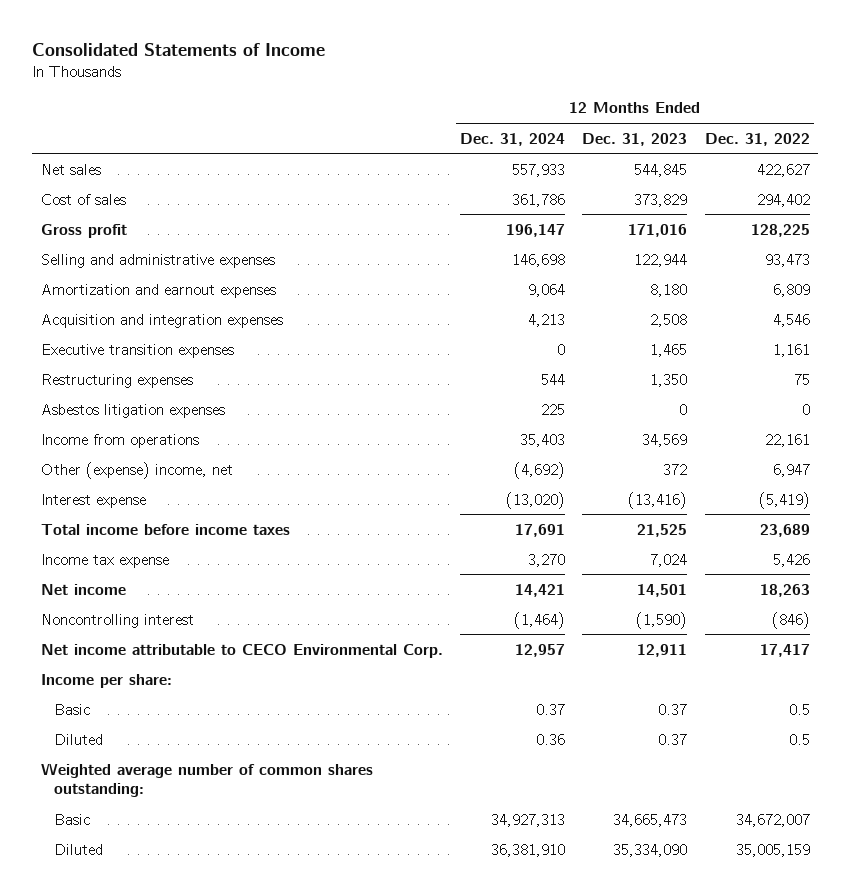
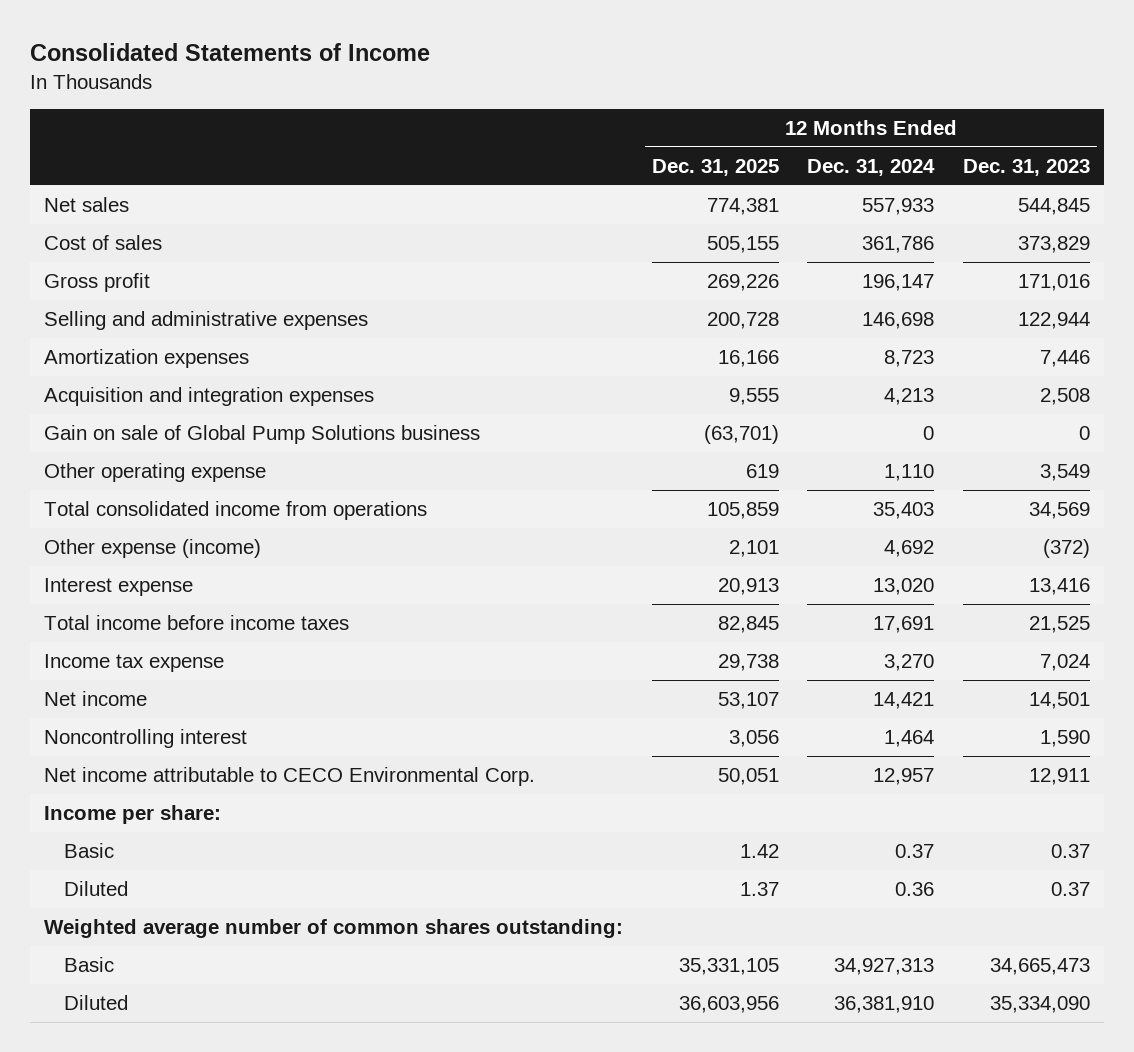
[704,132,810,146] Dec. 31, 2022 -> none
none -> [651,158,779,176] Dec. 31, 2025
[40,283,276,298] Amortization and earnout expenses -> [44,348,250,368] Amortization expenses
[527,283,565,297] 9,064 -> [884,349,935,367] 8,723
[650,283,688,297] 8,180 -> [1040,349,1091,367] 7,446
[40,343,234,358] Executive transition expenses -> none
[40,373,193,388] Restructuring expenses -> none
[40,403,225,418] Asbestos litigation expenses -> none
none -> [44,424,481,444] Gain on sale of Global Pump Solutions business
none -> [44,462,267,482] Other operating expense
[40,433,199,448] Income from operations -> [44,500,428,520] Total consolidated income from operations
[40,461,233,479] Other (expense) income, net -> [44,538,262,558] Other expense (income)
[513,461,565,479] (4,692) -> [884,539,935,557] 4,692
[663,463,688,475] 372 -> [1043,538,1091,558] (372)
[505,491,565,509] (13,020) -> [873,577,935,595] 13,020
[628,491,688,509] (13,416) -> [1029,577,1091,595] 13,416
[513,611,565,629] (1,464) -> [884,729,935,747] 1,464
[636,611,688,629] (1,590) -> [1040,729,1091,747] 1,590

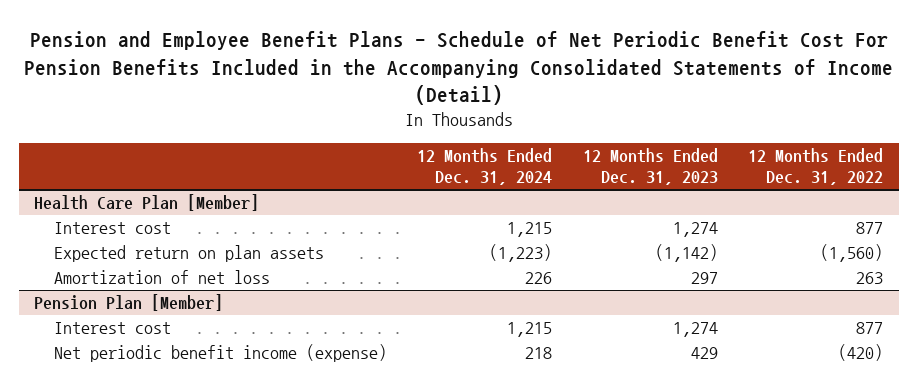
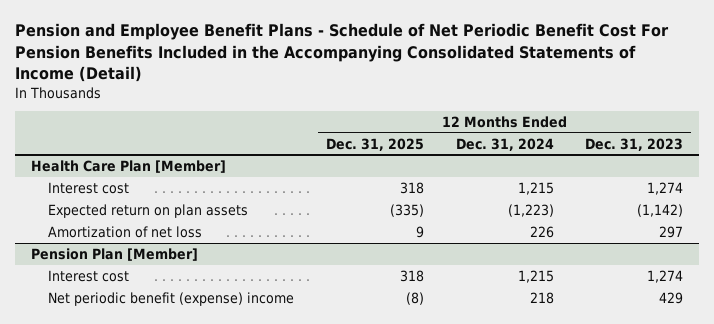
[748,148,884,186] 12 Months Ended Dec. 31, 2022 -> none
none -> [325,137,424,151] Dec. 31, 2025
[53,344,387,363] Net periodic benefit income (expense) -> [48,291,295,306] Net periodic benefit (expense) income

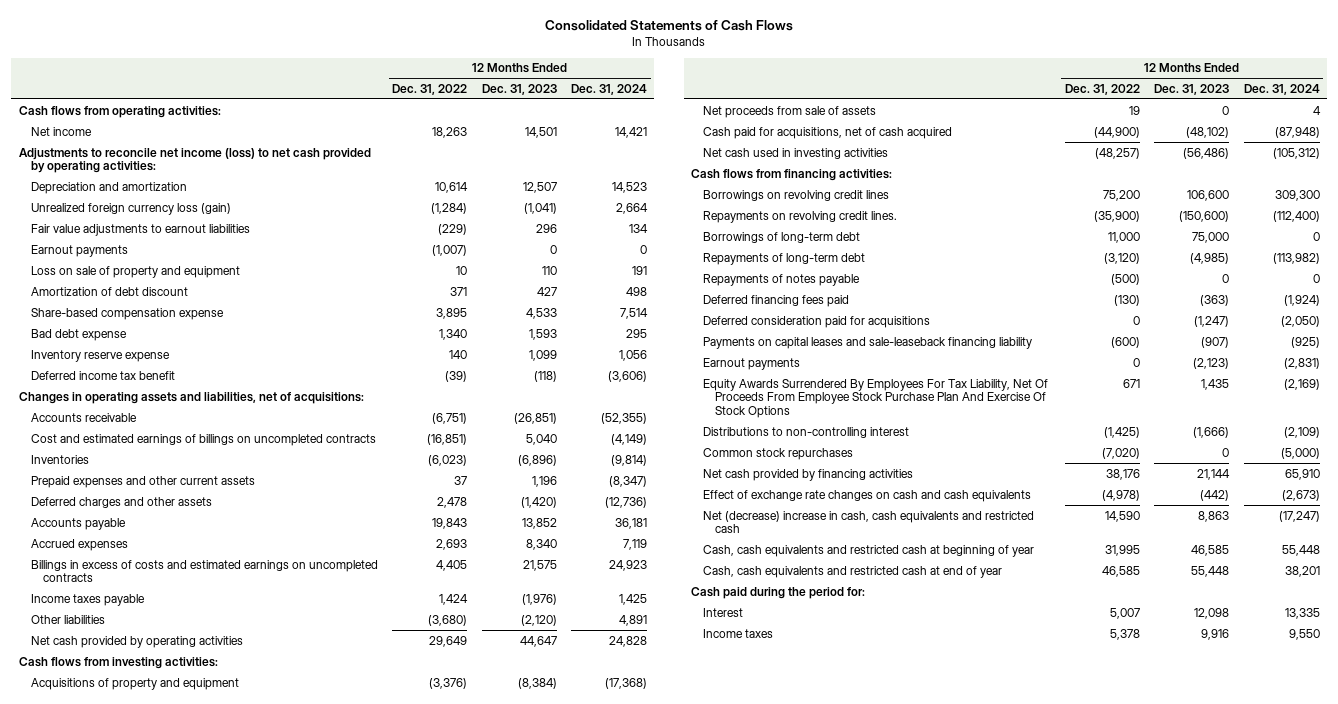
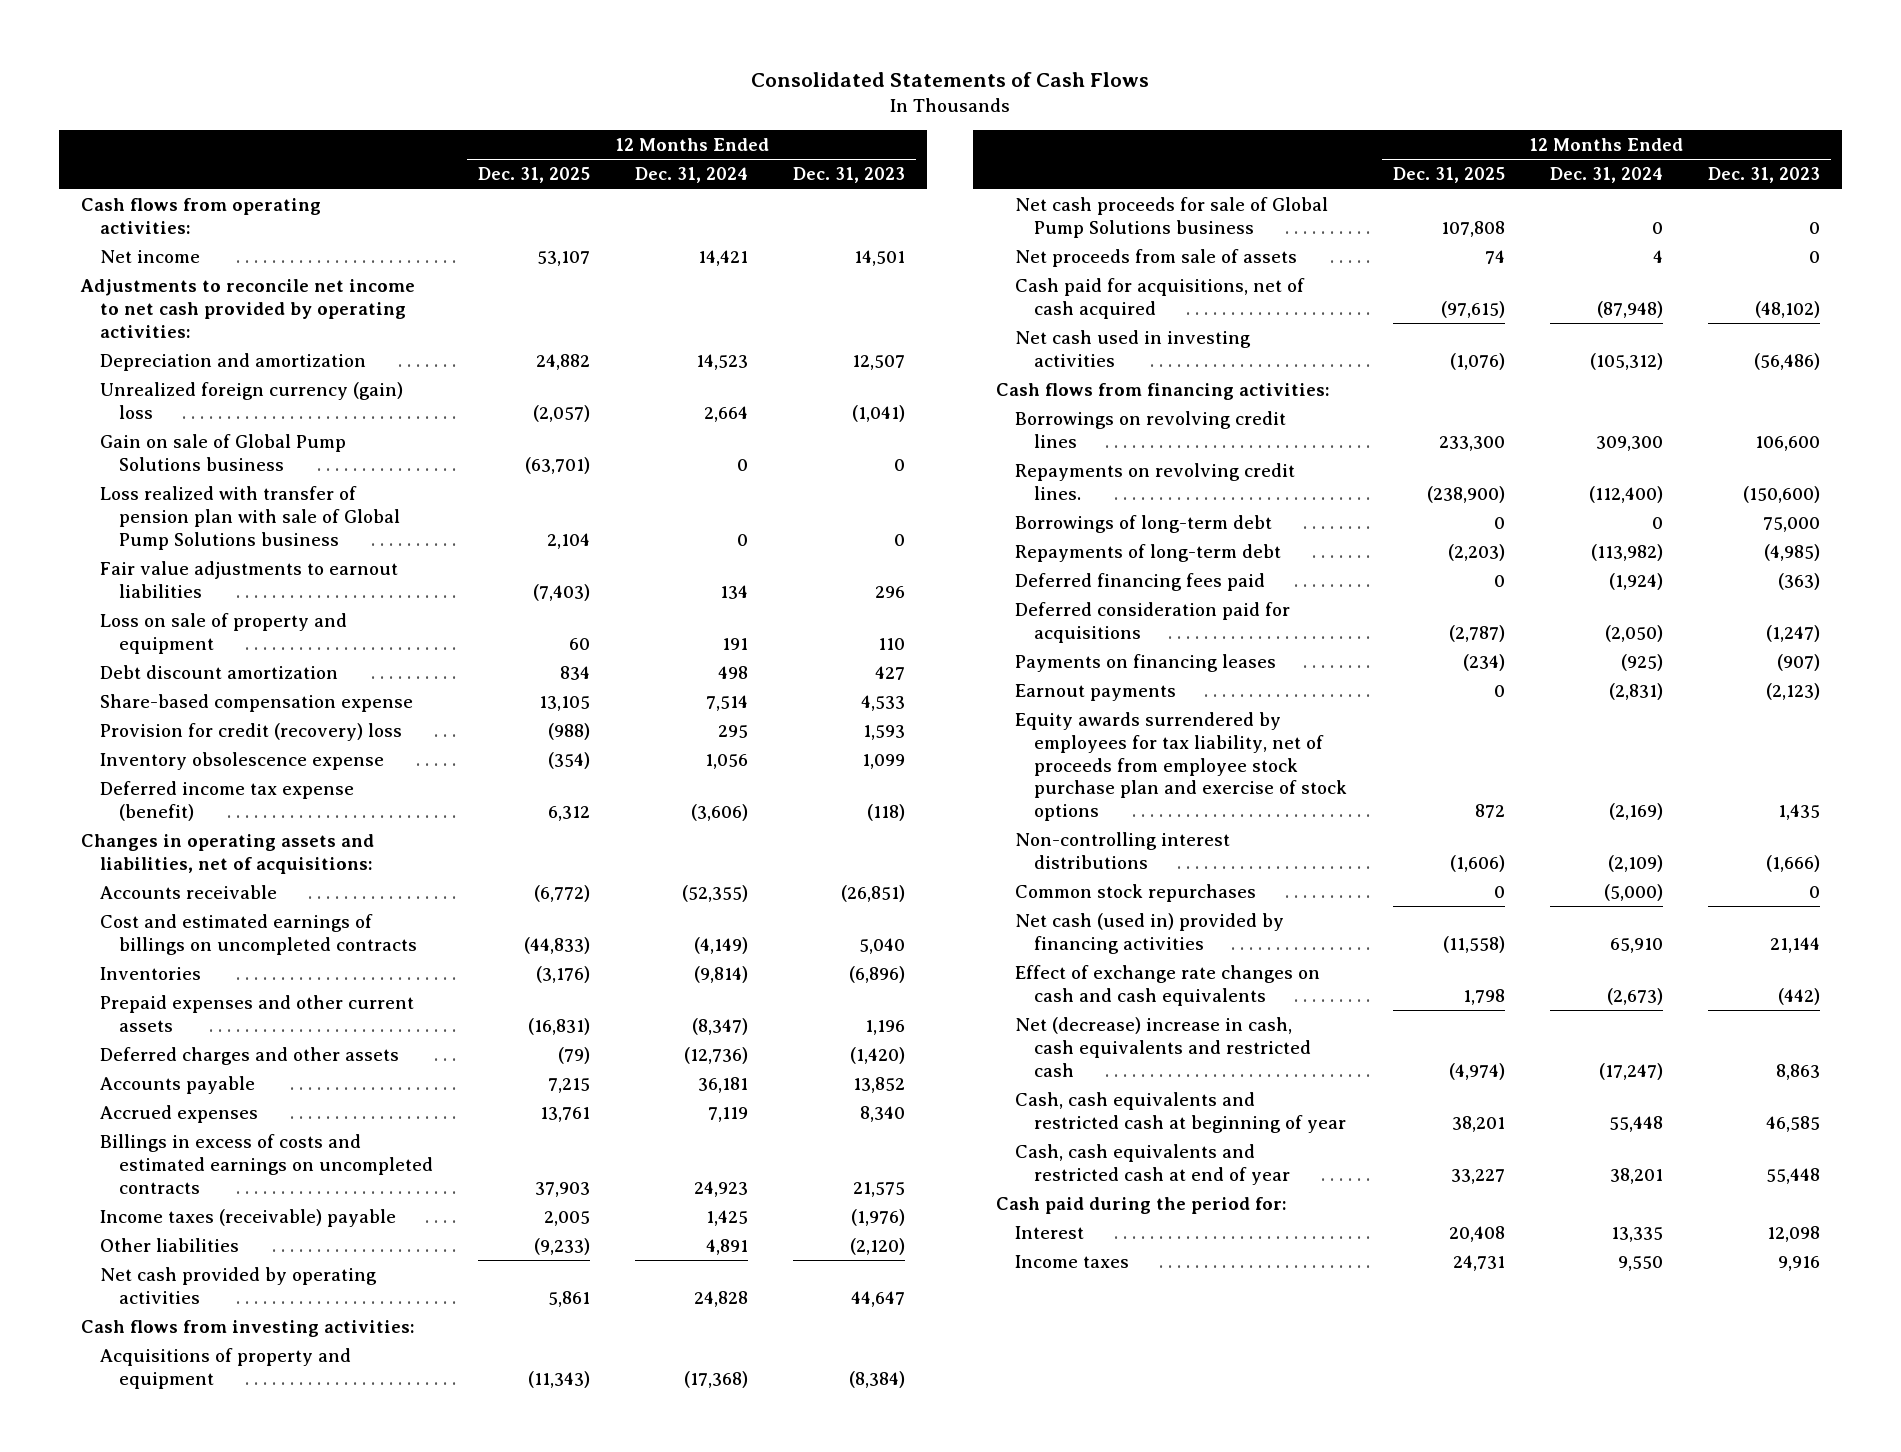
[392,83,468,95] Dec. 31, 2022 -> none
none -> [478,167,591,184] Dec. 31, 2025
[18,147,371,174] Adjustments to reconcile net income (loss) to net cash provided by operating activities: -> [80,278,416,338] Adjustments to reconcile net income to net cash provided by operating activities:
[30,202,231,215] Unrealized foreign currency loss (gain) -> [100,381,404,419] Unrealized foreign currency (gain) loss
none -> [100,433,347,471] Gain on sale of Global Pump Solutions business
none -> [100,485,401,550] Loss realized with transfer of pension plan with sale of Global Pump Solutions business
[30,244,128,257] Earnout payments -> none
[30,286,188,296] Amortization of debt discount -> [100,664,339,679] Debt discount amortization
[30,328,127,341] Bad debt expense -> [100,722,403,741] Provision for credit (recovery) loss
[30,349,170,362] Inventory reserve expense -> [100,751,385,770] Inventory obsolescence expense
[30,370,175,380] Deferred income tax benefit -> [100,780,355,821] Deferred income tax expense (benefit)
[30,593,145,606] Income taxes payable -> [100,1208,397,1227] Income taxes (receivable) payable
none -> [1014,196,1328,238] Net cash proceeds for sale of Global Pump Solutions business
[703,273,861,286] Repayments of notes payable -> none
[703,336,1033,349] Payments on capital leases and sale-leaseback financing liability -> [1014,653,1276,672] Payments on financing leases
[703,378,1049,419] Equity Awards Surrendered By Employees For Tax Liability, Net Of Proceeds From Employee Stock Purchase Plan And Exercise Of Stock Options -> [1014,711,1347,822] Equity awards surrendered by employees for tax liability, net of proceeds from employee stock purchase plan and exercise of stock options
[703,426,910,438] Distributions to non-controlling interest -> [1014,831,1230,869] Non-controlling interest distributions
[703,468,914,481] Net cash provided by financing activities -> [1014,912,1284,954] Net cash (used in) provided by financing activities

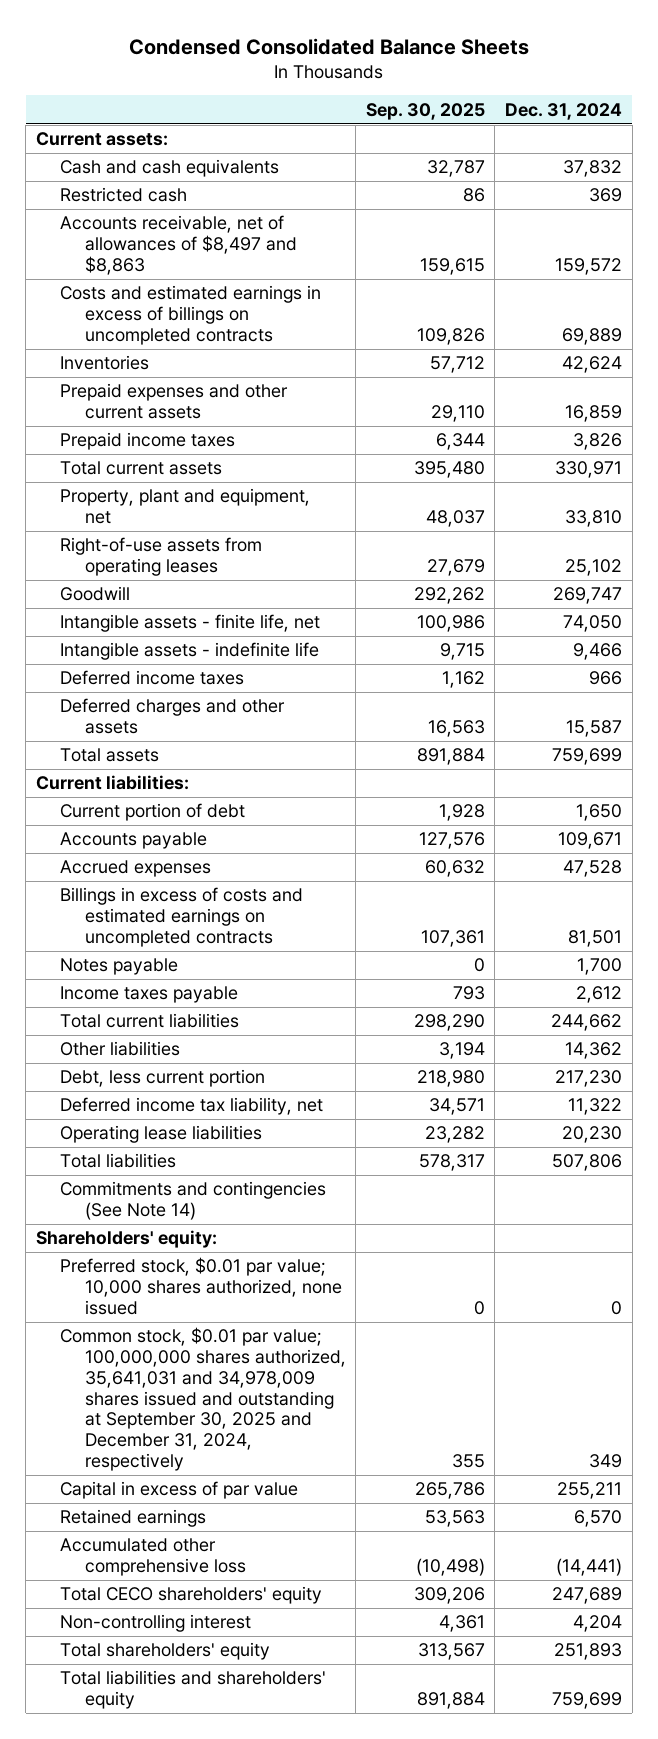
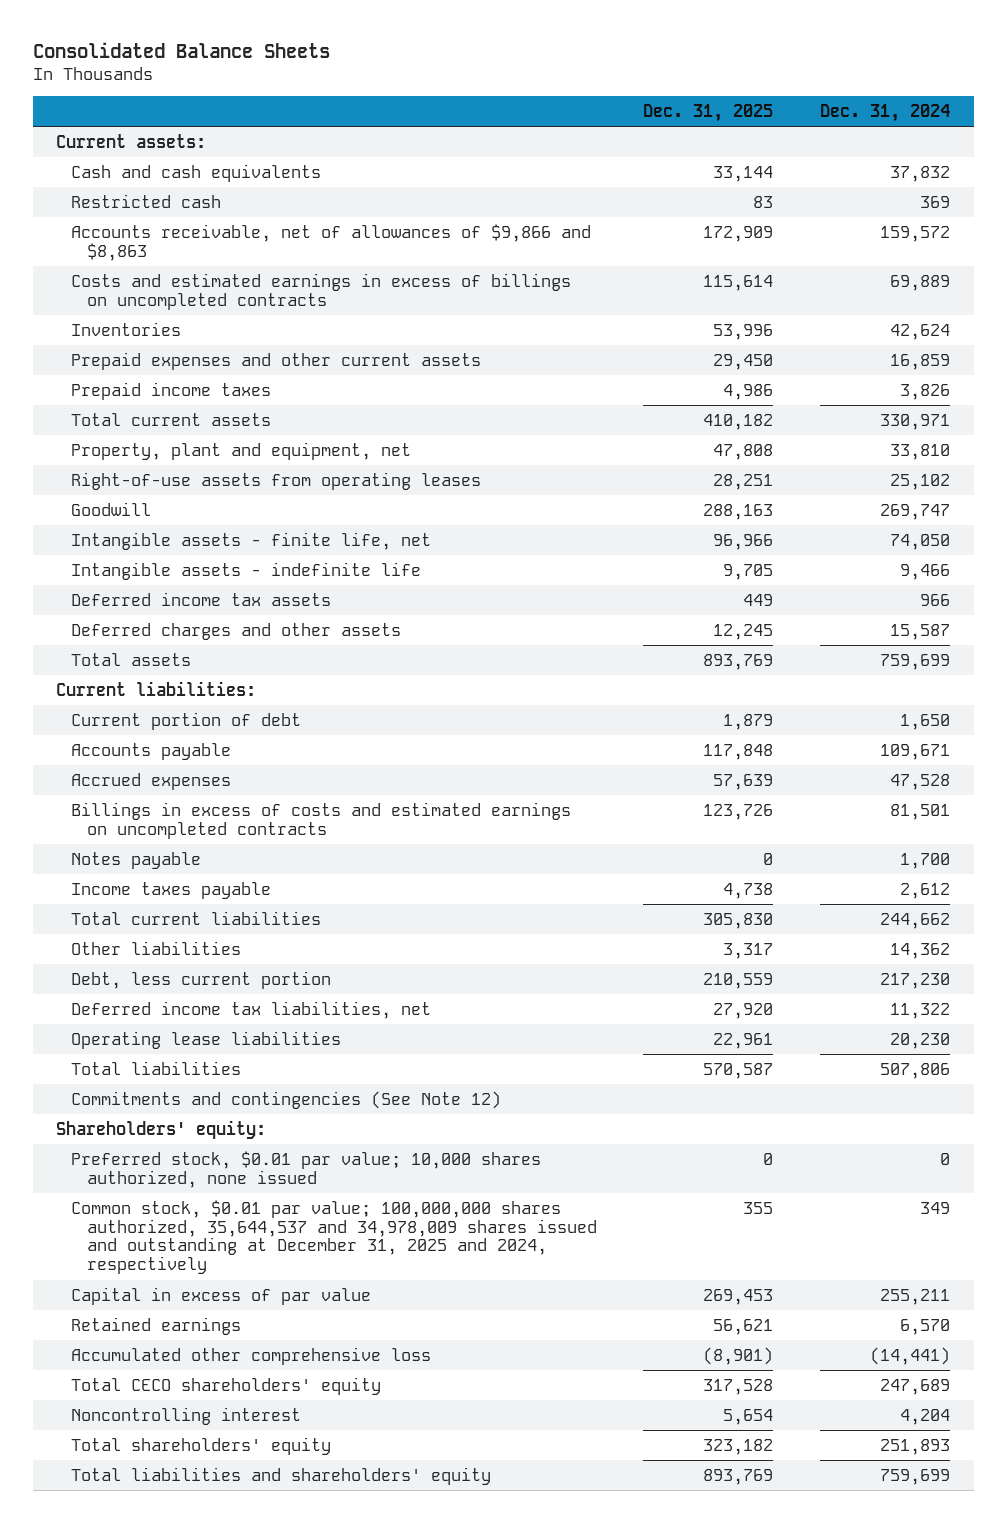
[128,37,529,55] Condensed Consolidated Balance Sheets -> [32,42,330,59] Consolidated Balance Sheets
[365,102,485,120] Sep. 30, 2025 -> none
none -> [643,103,774,122] Dec. 31, 2025
[60,215,297,275] Accounts receivable, net of allowances of $8,497 and $8,863 -> [71,223,592,261] Accounts receivable, net of allowances of $9,866 and $8,863
[60,670,245,686] Deferred income taxes -> [71,591,332,606] Deferred income tax assets
[60,1097,324,1116] Deferred income tax liability, net -> [71,1000,432,1019] Deferred income tax liabilities, net
[60,1181,327,1221] Commitments and contingencies (See Note 14) -> [71,1090,502,1109] Commitments and contingencies (See Note 12)
[60,1327,346,1471] Common stock, $0.01 par value; 100,000,000 shares authorized, 35,641,031 and 34,978,009 shares issued and outstanding at September 30, 2025 and December 31, 2024, respectively -> [71,1199,597,1275] Common stock, $0.01 par value; 100,000,000 shares authorized, 35,644,537 and 34,978,009 shares issued and outstanding at December 31, 2025 and 2024, respectively
[60,1614,252,1633] Non-controlling interest -> [71,1406,302,1425] Noncontrolling interest

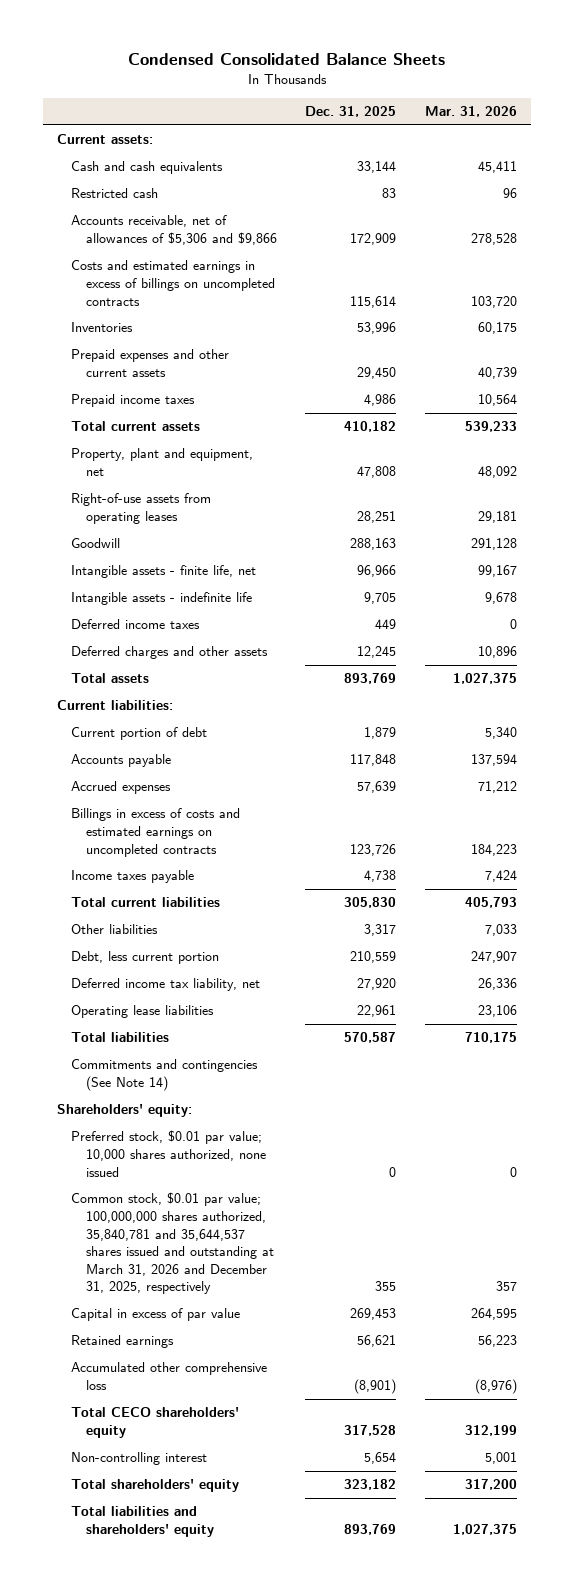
[32,42,330,59] Consolidated Balance Sheets -> [127,52,445,65] Condensed Consolidated Balance Sheets
[820,103,951,122] Dec. 31, 2024 -> none
none -> [424,106,517,118] Mar. 31, 2026
[71,223,592,261] Accounts receivable, net of allowances of $9,866 and $8,863 -> [71,215,277,246] Accounts receivable, net of allowances of $5,306 and $9,866
[71,591,332,606] Deferred income tax assets -> [71,619,201,630] Deferred income taxes
[71,851,202,869] Notes payable -> none
[71,1000,432,1019] Deferred income tax liabilities, net -> [71,978,261,992] Deferred income tax liability, net
[71,1090,502,1109] Commitments and contingencies (See Note 12) -> [71,1059,259,1092] Commitments and contingencies (See Note 14)
[71,1199,597,1275] Common stock, $0.01 par value; 100,000,000 shares authorized, 35,644,537 and 34,978,009 shares issued and outstanding at December 31, 2025 and 2024, respectively -> [71,1192,274,1295] Common stock, $0.01 par value; 100,000,000 shares authorized, 35,840,781 and 35,644,537 shares issued and outstanding at March 31, 2026 and December 31, 2025, respectively
[71,1406,302,1425] Noncontrolling interest -> [71,1452,208,1466] Non-controlling interest

